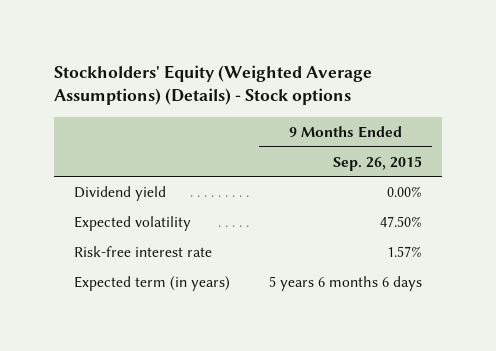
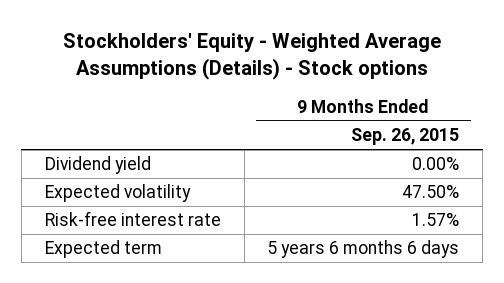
[53,64,372,106] Stockholders' Equity (Weighted Average Assumptions) (Details) - Stock options -> [63,33,442,81] Stockholders' Equity - Weighted Average Assumptions (Details) - Stock options
[73,275,230,291] Expected term (in years) -> [44,240,162,259] Expected term

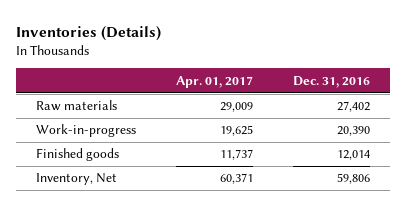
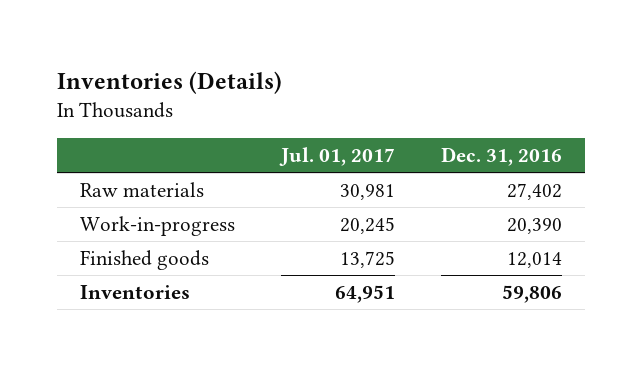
[176,75,254,88] Apr. 01, 2017 -> none
none -> [278,146,395,166] Jul. 01, 2017
[36,173,118,186] Inventory, Net -> [80,284,191,299] Inventories

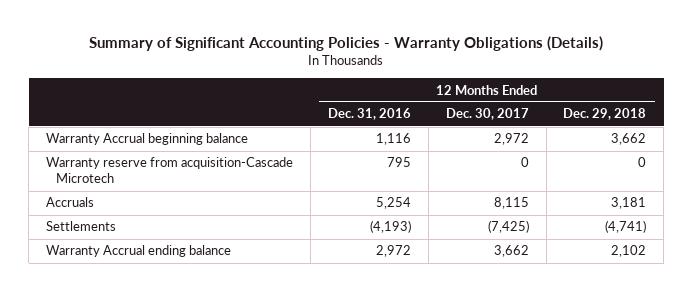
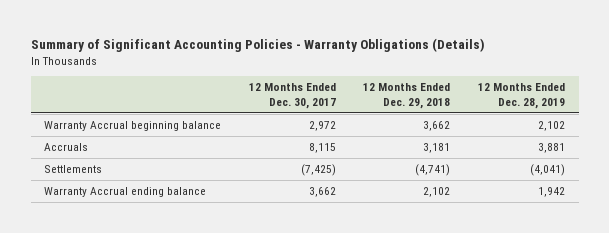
[327,108,411,121] Dec. 31, 2016 -> none
none -> [477,83,565,110] 12 Months Ended Dec. 28, 2019
[46,157,294,184] Warranty reserve from acquisition-Cascade Microtech -> none

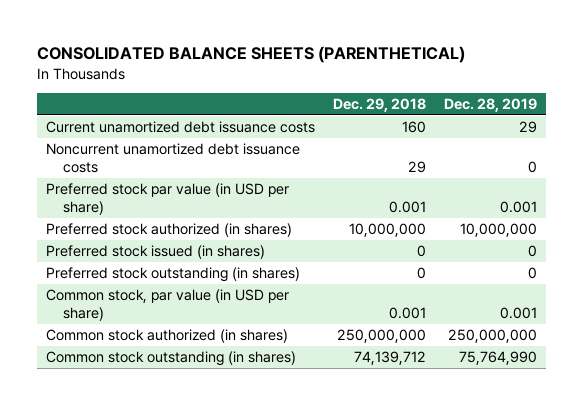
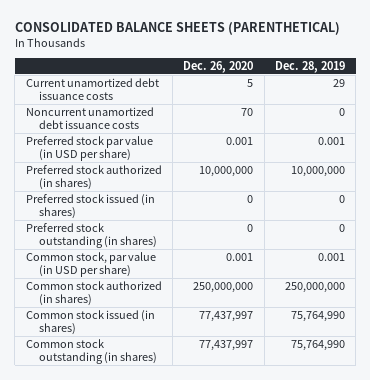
[332,97,426,112] Dec. 29, 2018 -> none
none -> [183,60,254,73] Dec. 26, 2020
none -> [25,310,155,336] Common stock issued (in shares)

